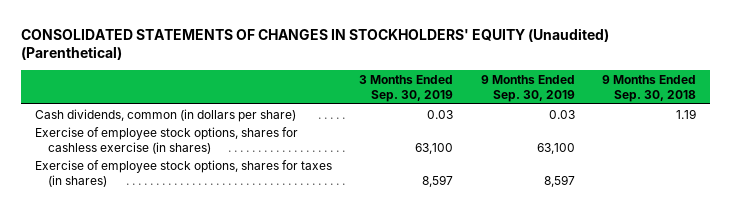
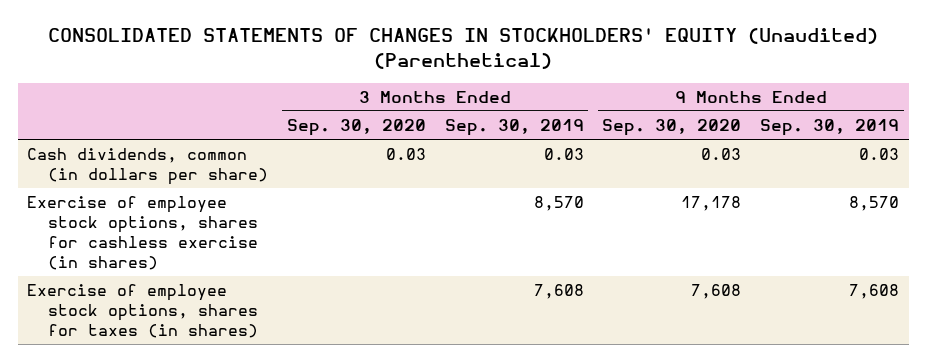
[602,74,697,102] 9 Months Ended Sep. 30, 2018 -> none
none -> [286,119,426,137] Sep. 30, 2020
none -> [602,119,742,137] Sep. 30, 2020
[415,142,454,154] 63,100 -> [533,196,584,212] 8,570
[536,142,575,154] 63,100 -> [849,196,900,212] 8,570
[422,174,454,187] 8,597 -> [533,284,584,300] 7,608
[543,174,575,187] 8,597 -> [849,284,900,300] 7,608

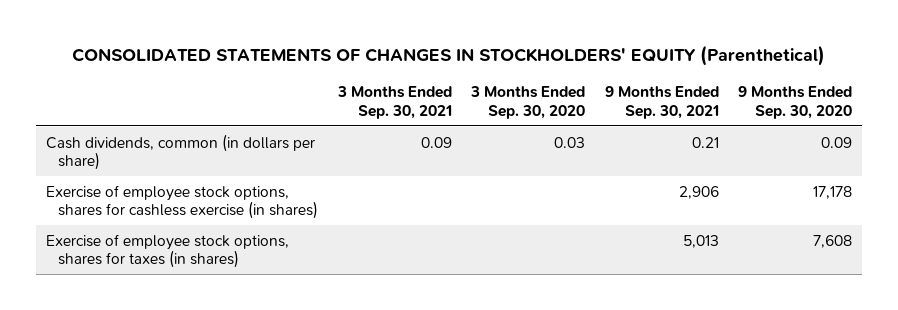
[48,28,879,69] CONSOLIDATED STATEMENTS OF CHANGES IN STOCKHOLDERS' EQUITY (Unaudited) (Parenthetical) -> [72,44,826,66] CONSOLIDATED STATEMENTS OF CHANGES IN STOCKHOLDERS' EQUITY (Parenthetical)
[444,119,584,137] Sep. 30, 2019 -> none
[760,119,900,137] Sep. 30, 2019 -> none
none -> [336,85,452,119] 3 Months Ended Sep. 30, 2021
none -> [604,85,719,119] 9 Months Ended Sep. 30, 2021
[701,148,742,161] 0.03 -> [820,136,852,148] 0.09

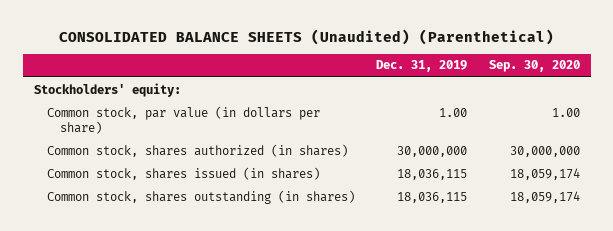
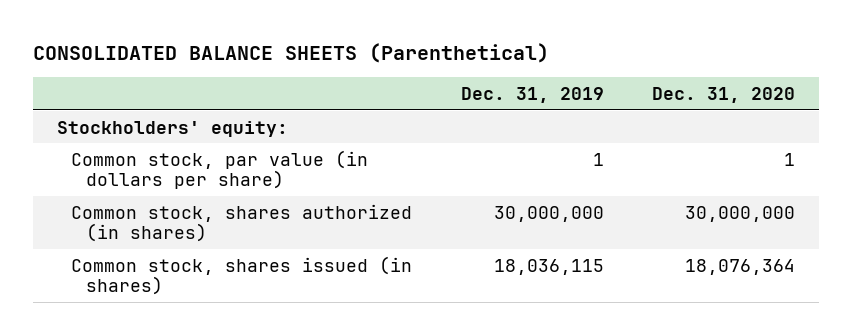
[58,28,554,45] CONSOLIDATED BALANCE SHEETS (Unaudited) (Parenthetical) -> [32,42,549,63] CONSOLIDATED BALANCE SHEETS (Parenthetical)
[488,60,580,73] Sep. 30, 2020 -> none
none -> [652,86,796,103] Dec. 31, 2020
[439,107,468,117] 1.00 -> [592,152,604,166] 1
[46,189,355,204] Common stock, shares outstanding (in shares) -> none

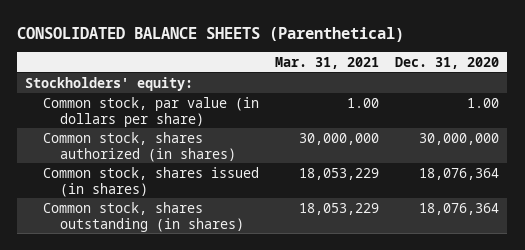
[460,86,604,103] Dec. 31, 2019 -> none
none -> [275,57,380,70] Mar. 31, 2021
[784,152,796,166] 1 -> [467,97,500,108] 1.00
none -> [42,201,245,232] Common stock, shares outstanding (in shares)

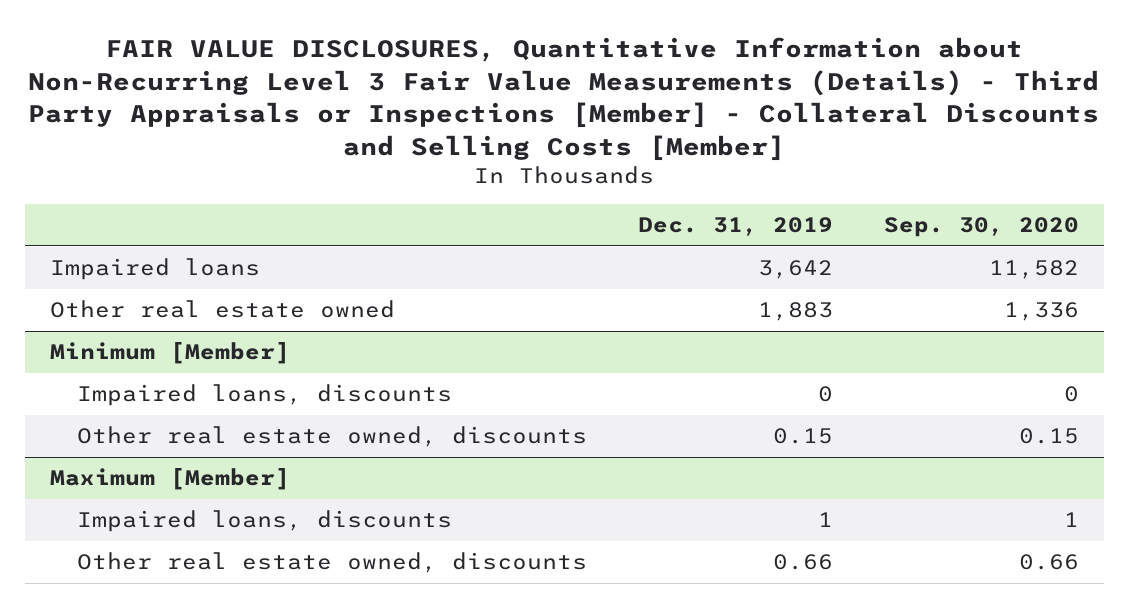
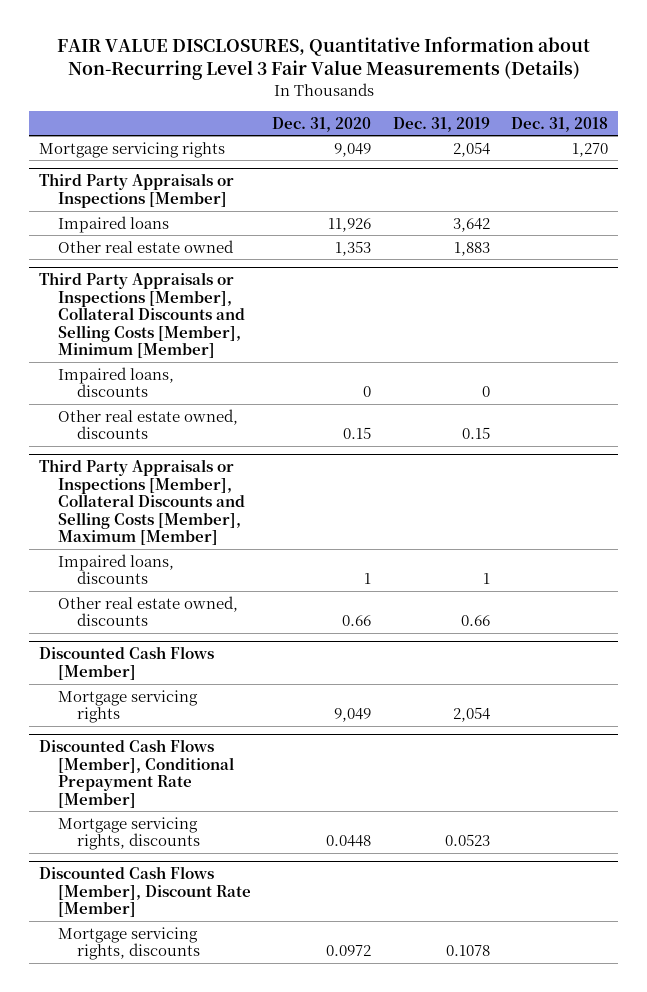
[28,37,1100,161] FAIR VALUE DISCLOSURES, Quantitative Information about Non-Recurring Level 3 Fair Value Measurements (Details) - Third Party Appraisals or Inspections [Member] - Collateral Discounts and Selling Costs [Member] -> [56,36,590,81] FAIR VALUE DISCLOSURES, Quantitative Information about Non-Recurring Level 3 Fair Value Measurements (Details)
[883,217,1079,238] Sep. 30, 2020 -> none
none -> [272,116,372,132] Dec. 31, 2020
none -> [510,116,608,132] Dec. 31, 2018
none -> [39,141,226,158] Mortgage servicing rights
none -> [39,173,235,208] Third Party Appraisals or Inspections [Member]
[50,342,291,365] Minimum [Member] -> none
none -> [39,272,246,359] Third Party Appraisals or Inspections [Member], Collateral Discounts and Selling Costs [Member], Minimum [Member]
[50,468,291,491] Maximum [Member] -> none
none -> [39,459,246,546] Third Party Appraisals or Inspections [Member], Collateral Discounts and Selling Costs [Member], Maximum [Member]
none -> [39,646,215,680] Discounted Cash Flows [Member]
none -> [58,689,199,724] Mortgage servicing rights
none -> [39,739,235,808] Discounted Cash Flows [Member], Conditional Prepayment Rate [Member]
none -> [58,816,201,851] Mortgage servicing rights, discounts
none -> [39,866,252,918] Discounted Cash Flows [Member], Discount Rate [Member]
none -> [58,926,201,961] Mortgage servicing rights, discounts

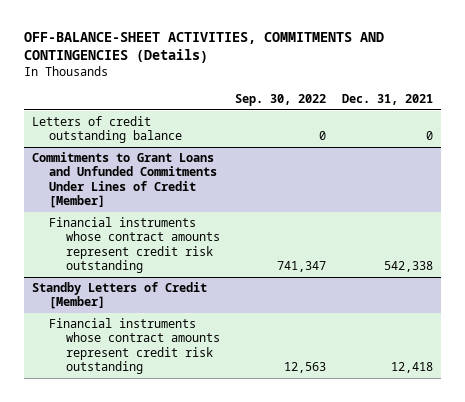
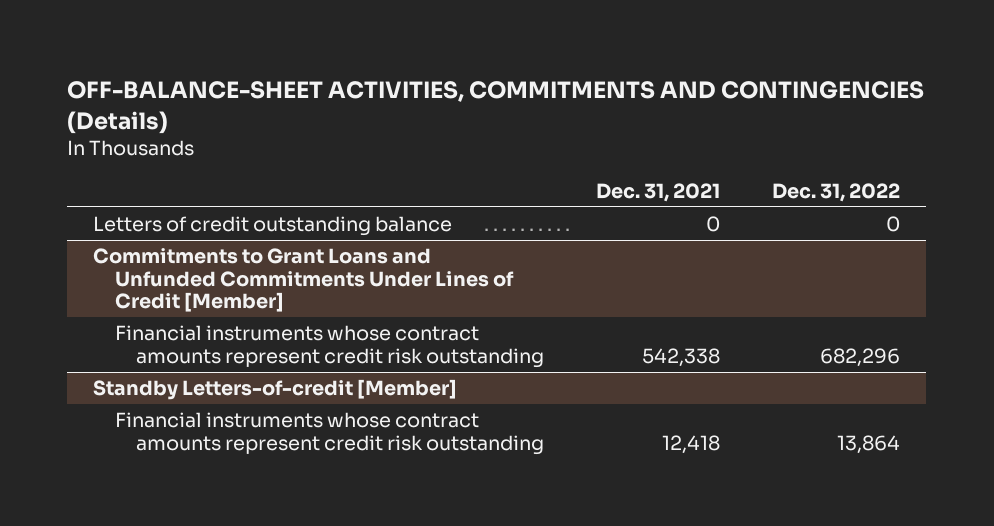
[235,94,327,107] Sep. 30, 2022 -> none
none -> [772,182,901,202] Dec. 31, 2022
[31,282,207,310] Standby Letters of Credit [Member] -> [93,379,458,401] Standby Letters-of-credit [Member]

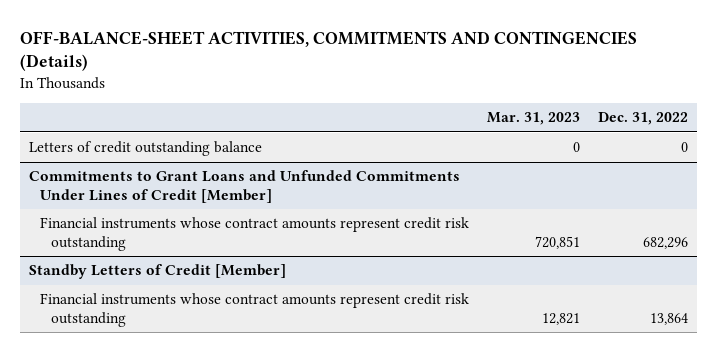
[596,182,721,202] Dec. 31, 2021 -> none
none -> [487,112,581,126] Mar. 31, 2023
[93,379,458,401] Standby Letters-of-credit [Member] -> [28,264,286,280] Standby Letters of Credit [Member]

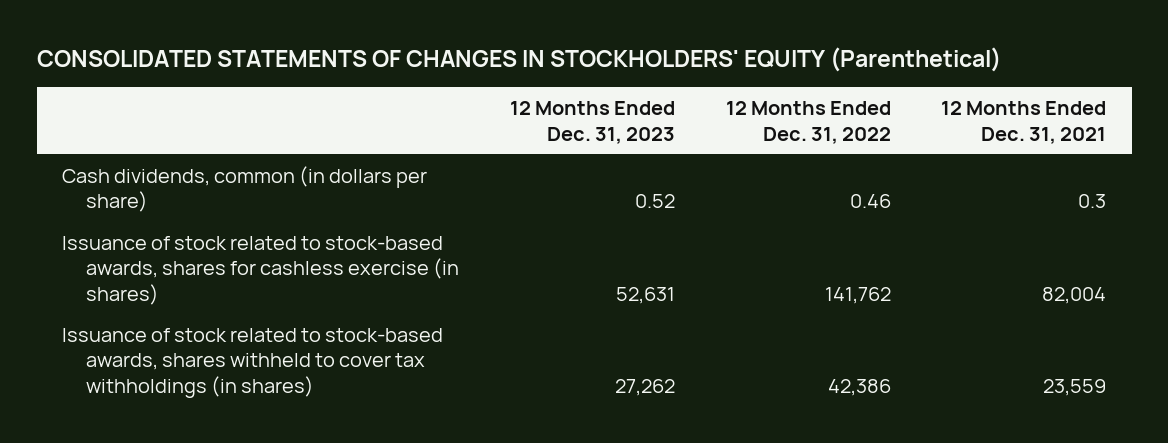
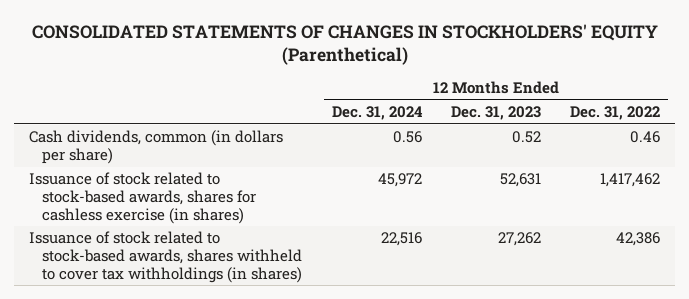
[941,101,1107,144] 12 Months Ended Dec. 31, 2021 -> none
none -> [331,106,423,121] Dec. 31, 2024
[824,286,891,304] 141,762 -> [600,173,661,188] 1,417,462

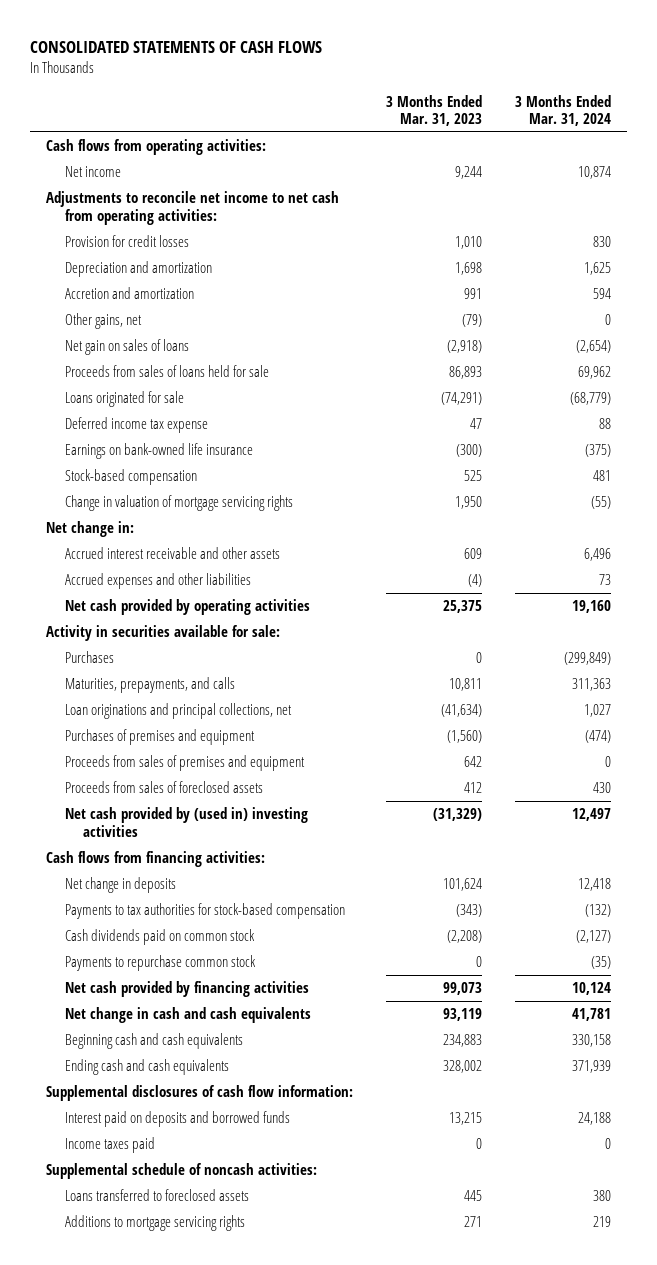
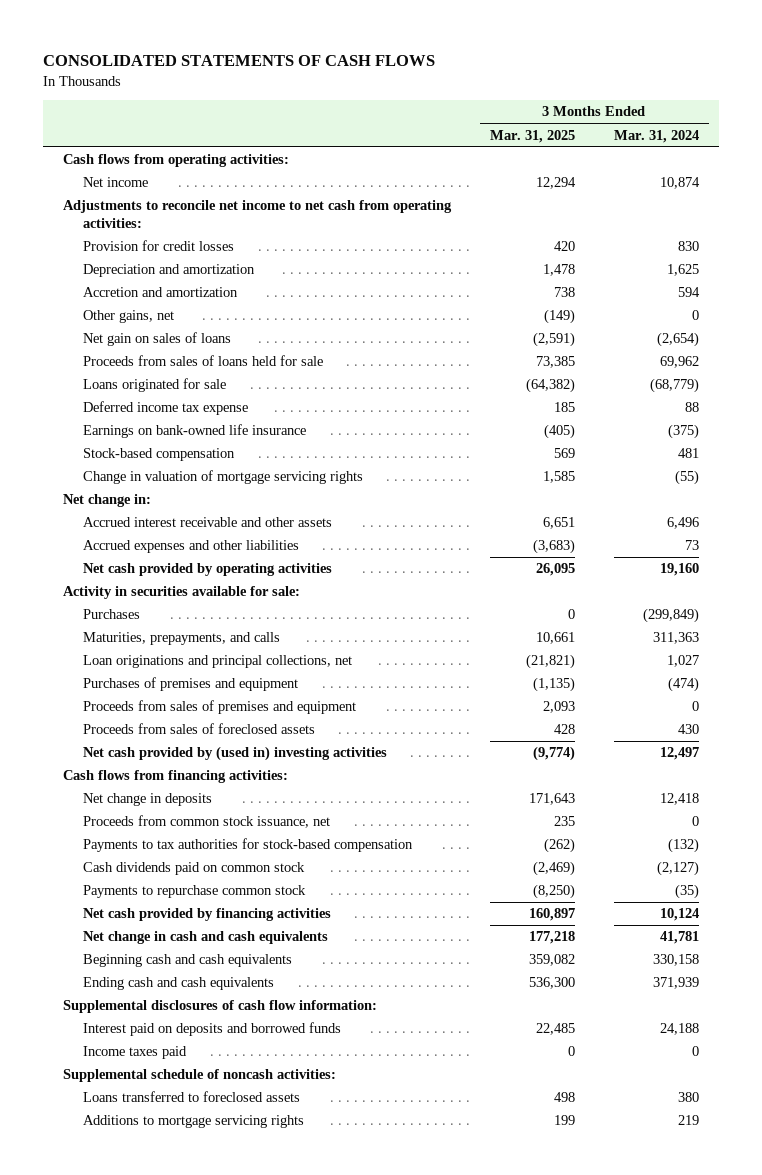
[385,94,482,127] 3 Months Ended Mar. 31, 2023 -> none
none -> [489,129,575,143] Mar. 31, 2025
none -> [82,815,330,829] Proceeds from common stock issuance, net

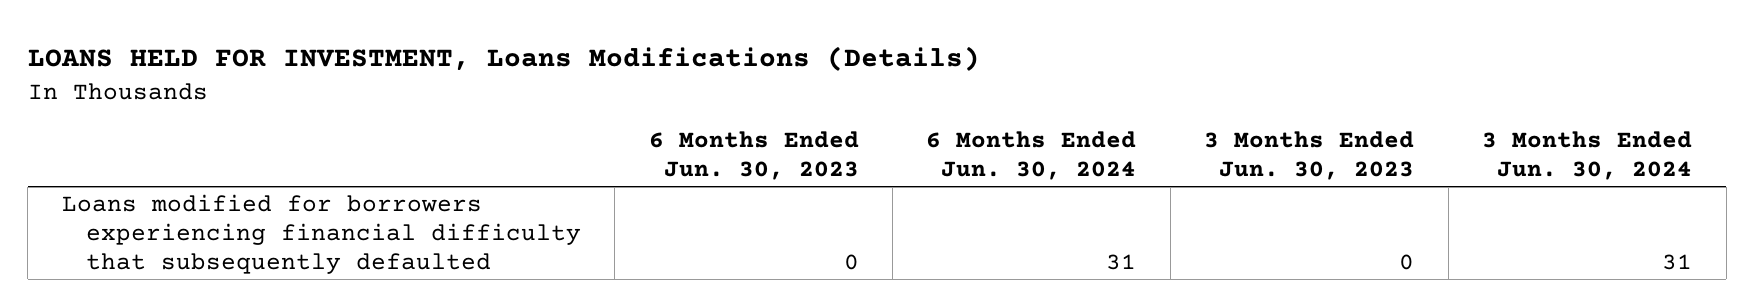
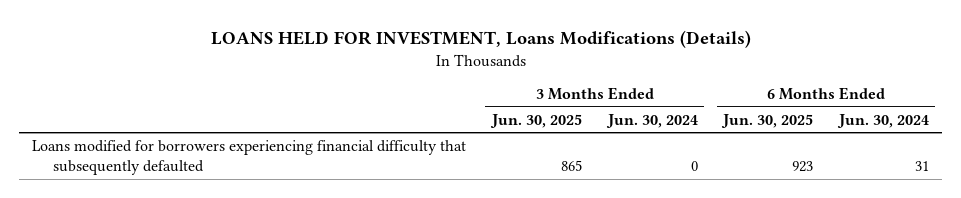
[648,131,859,180] 6 Months Ended Jun. 30, 2023 -> none
[1204,131,1415,180] 3 Months Ended Jun. 30, 2023 -> none
none -> [489,113,582,128] Jun. 30, 2025
none -> [721,113,814,128] Jun. 30, 2025
[1662,253,1693,270] 31 -> [690,161,698,172] 0

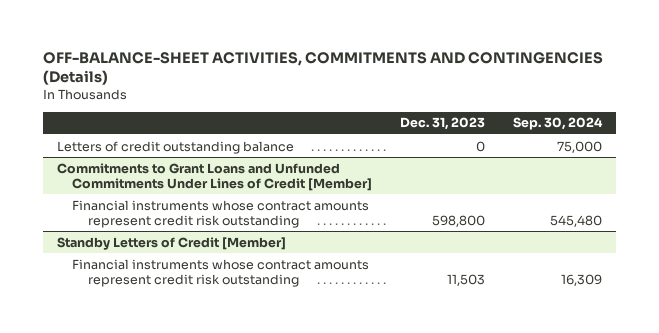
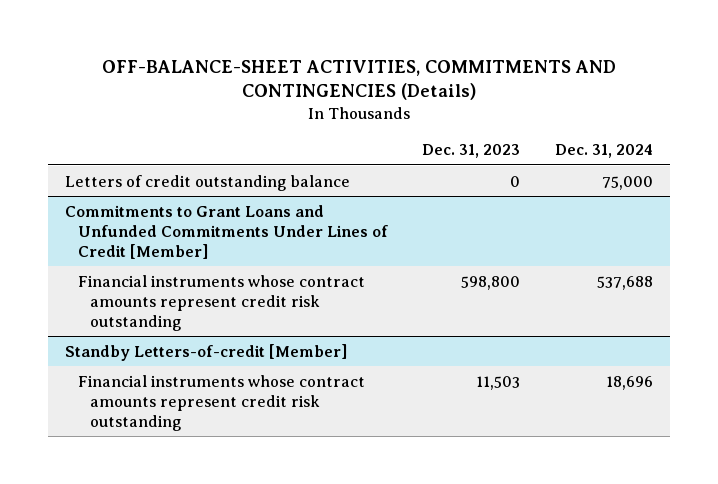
[513,117,604,131] Sep. 30, 2024 -> none
none -> [554,143,653,158] Dec. 31, 2024
[57,236,287,250] Standby Letters of Credit [Member] -> [65,343,348,361] Standby Letters-of-credit [Member]

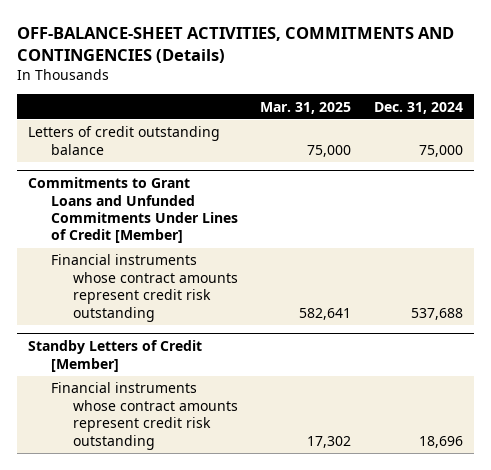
[422,143,521,158] Dec. 31, 2023 -> none
none -> [260,101,352,114] Mar. 31, 2025
[65,343,348,361] Standby Letters-of-credit [Member] -> [27,340,202,372] Standby Letters of Credit [Member]

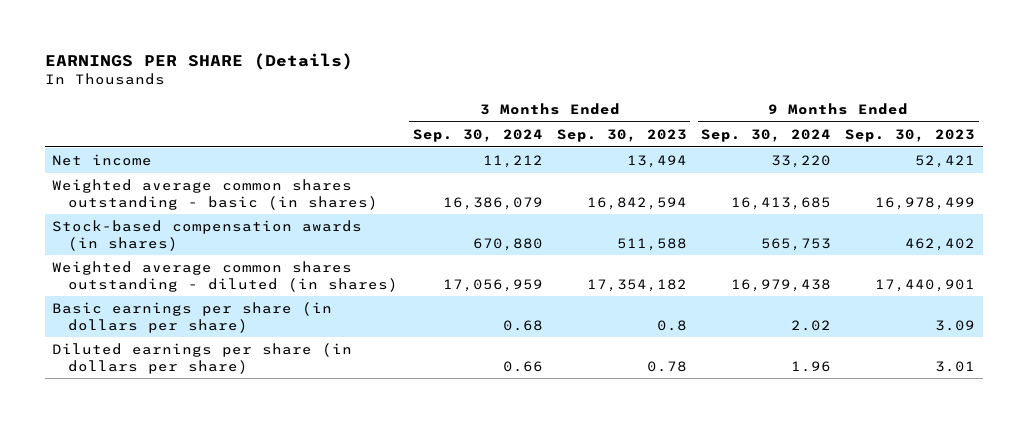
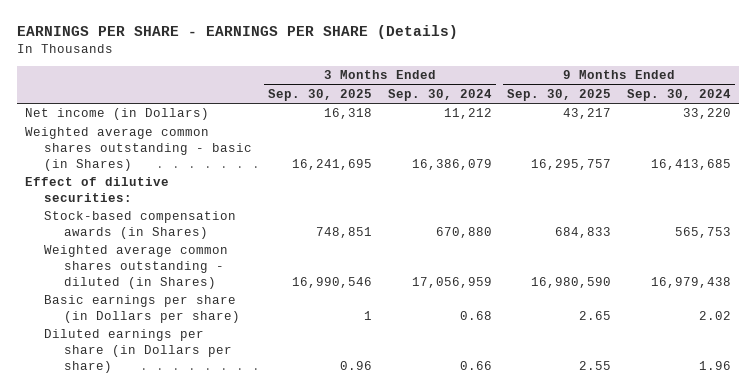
[44,52,353,70] EARNINGS PER SHARE (Details) -> [17,25,459,40] EARNINGS PER SHARE - EARNINGS PER SHARE (Details)
[556,128,687,142] Sep. 30, 2023 -> none
[845,128,976,142] Sep. 30, 2023 -> none
none -> [267,89,372,102] Sep. 30, 2025
none -> [507,89,612,102] Sep. 30, 2025
[52,154,153,167] Net income -> [24,108,209,121] Net income (in Dollars)
[52,179,379,210] Weighted average common shares outstanding - basic (in shares) -> [24,127,253,171] Weighted average common shares outstanding - basic (in Shares)
none -> [24,177,169,203] Effect of dilutive securities:
[52,220,363,251] Stock-based compensation awards (in shares) -> [44,211,237,240] Stock-based compensation awards (in Shares)
[52,261,399,292] Weighted average common shares outstanding - diluted (in shares) -> [44,245,229,289] Weighted average common shares outstanding - diluted (in Shares)
[52,302,333,333] Basic earnings per share (in dollars per share) -> [44,295,240,324] Basic earnings per share (in Dollars per share)
[52,343,353,374] Diluted earnings per share (in dollars per share) -> [44,329,232,373] Diluted earnings per share (in Dollars per share)

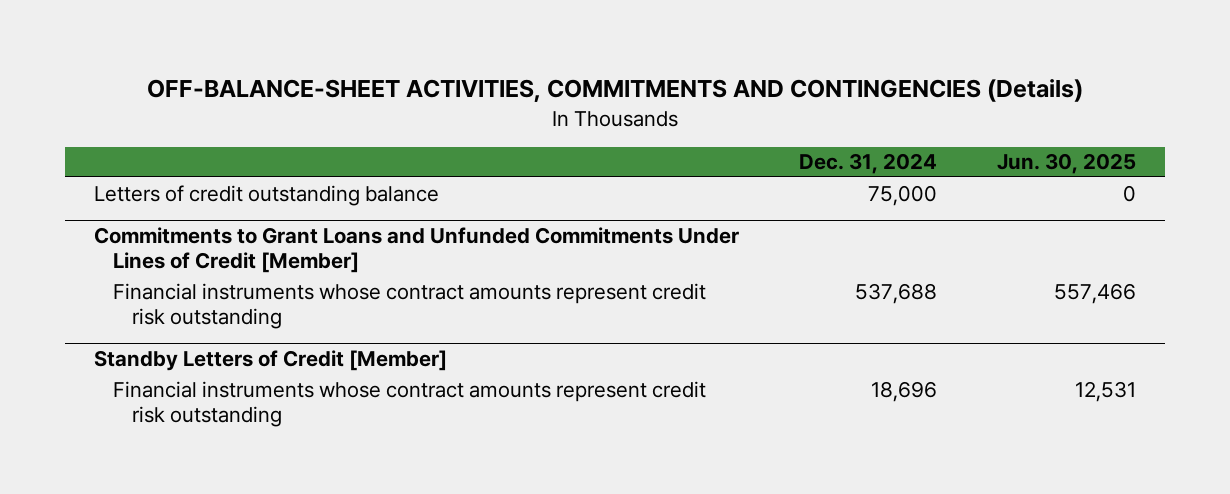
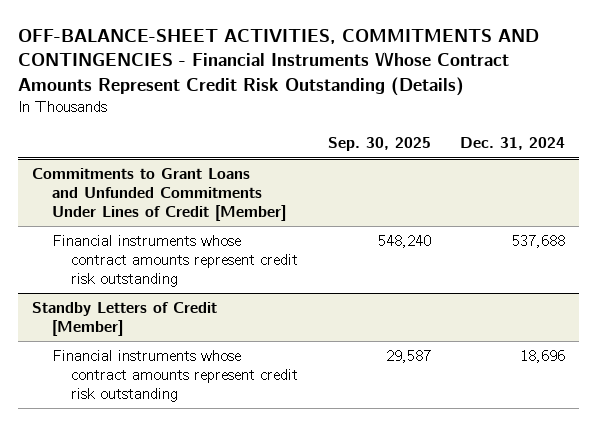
[147,79,1084,103] OFF-BALANCE-SHEET ACTIVITIES, COMMITMENTS AND CONTINGENCIES (Details) -> [17,29,539,96] OFF-BALANCE-SHEET ACTIVITIES, COMMITMENTS AND CONTINGENCIES - Financial Instruments Whose Contract Amounts Represent Credit Risk Outstanding (Details)
[996,153,1136,175] Jun. 30, 2025 -> none
none -> [327,137,431,152] Sep. 30, 2025
[94,184,440,206] Letters of credit outstanding balance -> none

